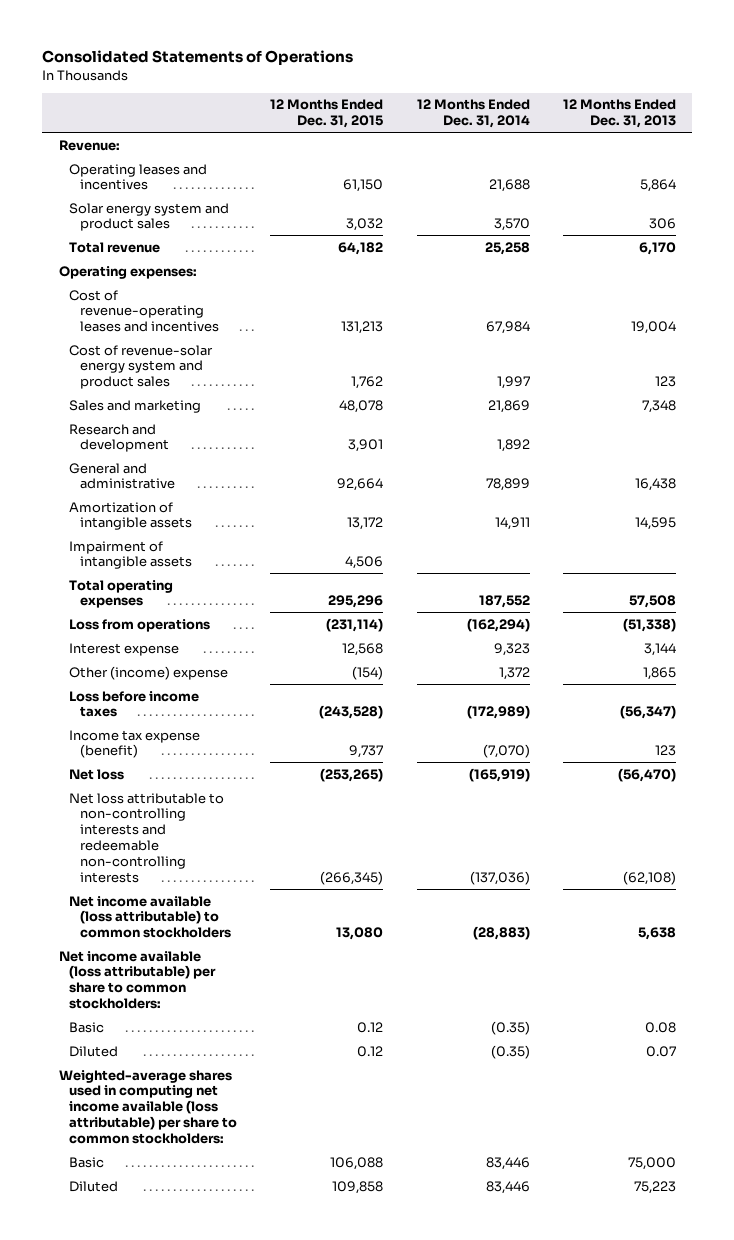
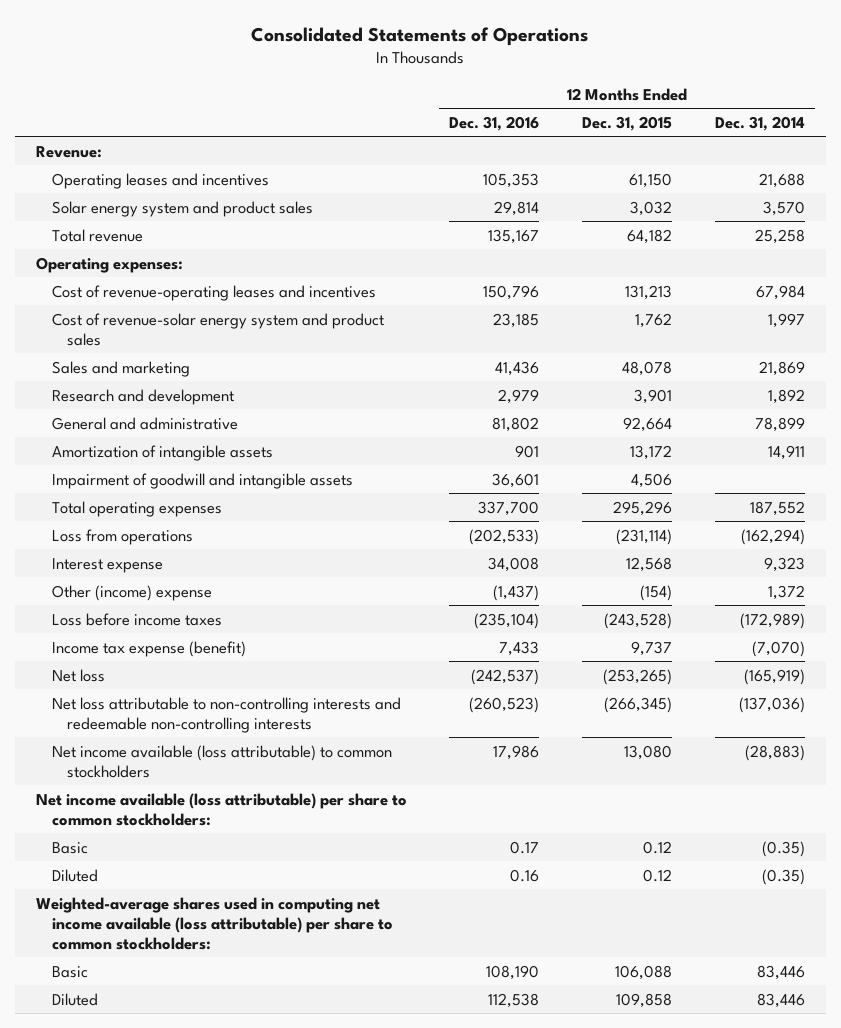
[562,99,676,128] 12 Months Ended Dec. 31, 2013 -> none
none -> [449,115,540,131] Dec. 31, 2016
[69,540,193,570] Impairment of intangible assets -> [51,472,353,489] Impairment of goodwill and intangible assets

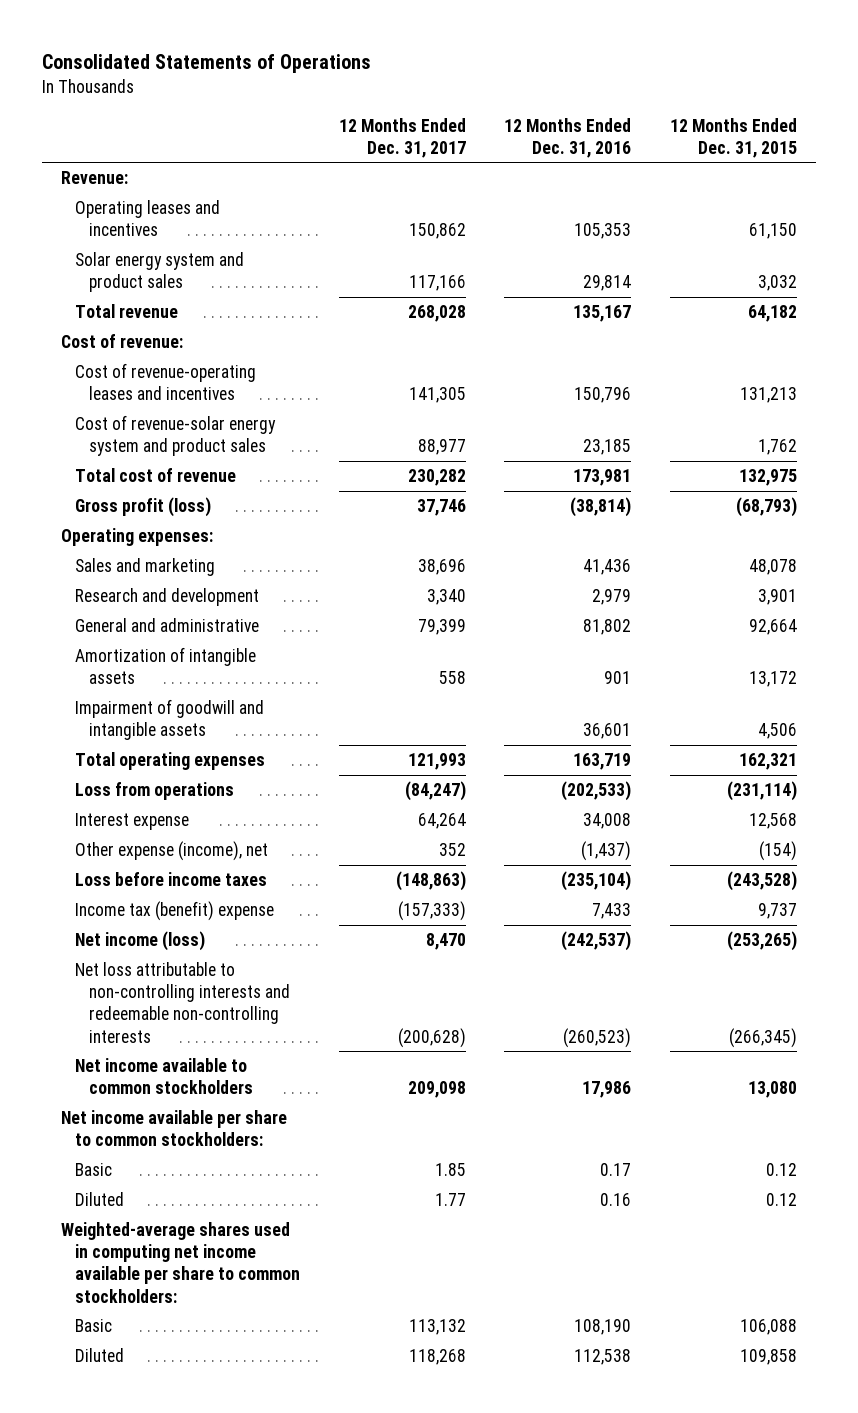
[714,115,805,131] Dec. 31, 2014 -> none
none -> [338,117,466,158] 12 Months Ended Dec. 31, 2017
none -> [61,333,184,348] Cost of revenue:
none -> [74,467,236,482] Total cost of revenue
none -> [74,496,211,517] Gross profit (loss)
[35,256,183,273] Operating expenses: -> [61,527,214,546] Operating expenses:
[478,500,540,516] 337,700 -> [573,752,632,770] 163,719
[613,500,673,516] 295,296 -> [738,752,797,770] 162,321
[51,584,212,601] Other (income) expense -> [74,840,268,861] Other expense (income), net
[51,640,246,657] Income tax expense (benefit) -> [74,900,274,921] Income tax (benefit) expense
[51,668,105,682] Net loss -> [74,930,205,951] Net income (loss)
[51,744,392,778] Net income available (loss attributable) to common stockholders -> [74,1057,253,1095] Net income available to common stockholders
[35,792,407,826] Net income available (loss attributable) per share to common stockholders: -> [61,1109,288,1147] Net income available per share to common stockholders:
[35,896,393,950] Weighted-average shares used in computing net income available (loss attributable) per share to common stockholders: -> [61,1221,300,1303] Weighted-average shares used in computing net income available per share to common stockholders:

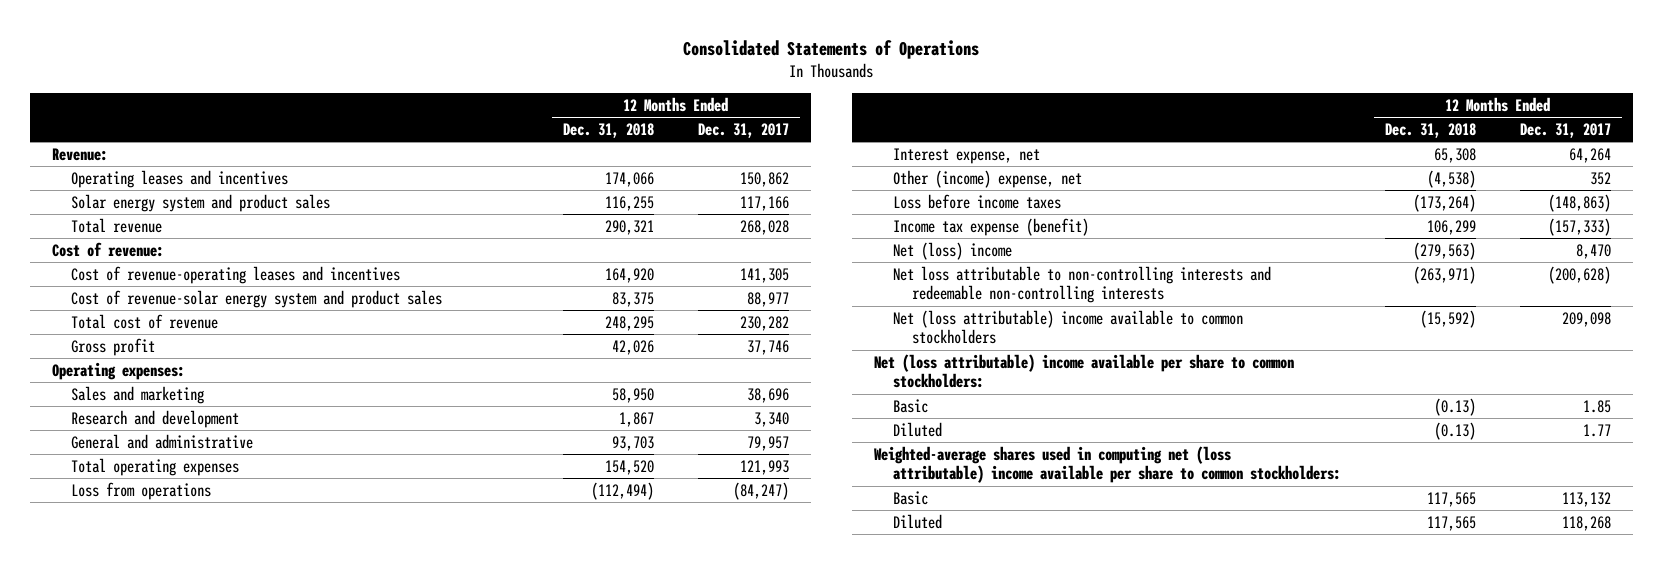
[504,117,632,158] 12 Months Ended Dec. 31, 2016 -> none
[669,117,797,158] 12 Months Ended Dec. 31, 2015 -> none
none -> [562,122,654,138] Dec. 31, 2018
[74,496,211,517] Gross profit (loss) -> [70,337,155,356] Gross profit
[74,646,256,685] Amortization of intangible assets -> none
[74,698,264,741] Impairment of goodwill and intangible assets -> none
[417,618,466,635] 79,399 -> [746,435,789,451] 79,957
[74,812,189,830] Interest expense -> [892,147,1040,164] Interest expense, net
[74,840,268,861] Other expense (income), net -> [892,169,1082,188] Other (income) expense, net
[74,900,274,921] Income tax (benefit) expense -> [892,217,1089,236] Income tax expense (benefit)
[74,930,205,951] Net income (loss) -> [892,241,1012,260] Net (loss) income
[74,1057,253,1095] Net income available to common stockholders -> [892,309,1243,345] Net (loss attributable) income available to common stockholders
[61,1109,288,1147] Net income available per share to common stockholders: -> [873,353,1294,389] Net (loss attributable) income available per share to common stockholders:
[61,1221,300,1303] Weighted-average shares used in computing net income available per share to common stockholders: -> [873,445,1341,484] Weighted-average shares used in computing net (loss attributable) income available per share to common stockholders:

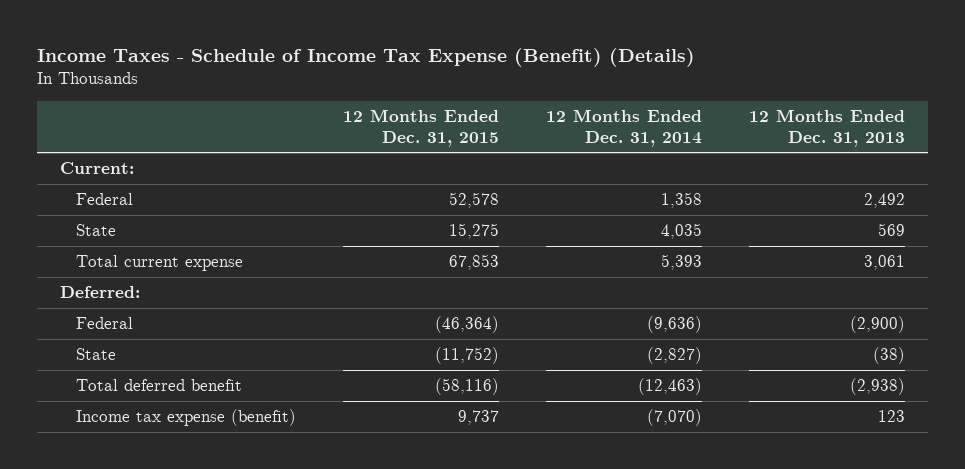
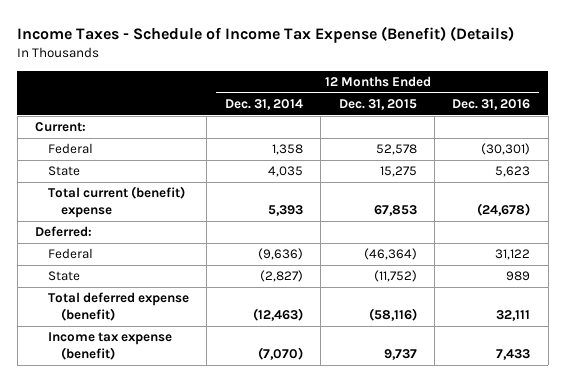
[748,108,905,147] 12 Months Ended Dec. 31, 2013 -> none
none -> [452,99,531,111] Dec. 31, 2016
[75,255,243,272] Total current expense -> [47,186,185,219] Total current (benefit) expense
[75,379,242,392] Total deferred benefit -> [47,292,189,322] Total deferred expense (benefit)

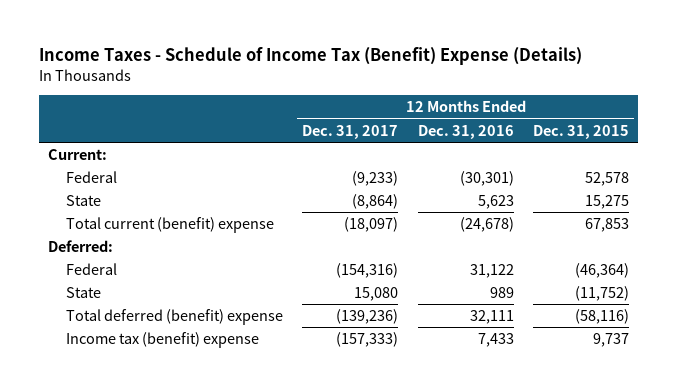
[17,25,515,43] Income Taxes - Schedule of Income Tax Expense (Benefit) (Details) -> [38,47,582,66] Income Taxes - Schedule of Income Tax (Benefit) Expense (Details)
[224,99,303,111] Dec. 31, 2014 -> none
none -> [302,124,399,139] Dec. 31, 2017
[47,292,189,322] Total deferred expense (benefit) -> [65,308,283,325] Total deferred (benefit) expense
[47,332,172,361] Income tax expense (benefit) -> [65,331,259,348] Income tax (benefit) expense

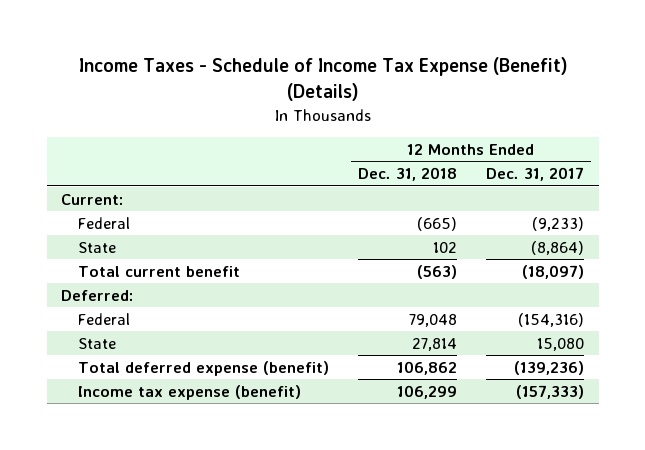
[38,47,582,66] Income Taxes - Schedule of Income Tax (Benefit) Expense (Details) -> [78,57,568,102] Income Taxes - Schedule of Income Tax Expense (Benefit) (Details)
[417,124,514,139] Dec. 31, 2016 -> none
[532,124,629,139] Dec. 31, 2015 -> none
none -> [358,167,458,182] Dec. 31, 2018
[65,216,274,233] Total current (benefit) expense -> [78,265,241,277] Total current benefit
[65,308,283,325] Total deferred (benefit) expense -> [78,360,330,376] Total deferred expense (benefit)
[65,331,259,348] Income tax (benefit) expense -> [78,384,302,400] Income tax expense (benefit)

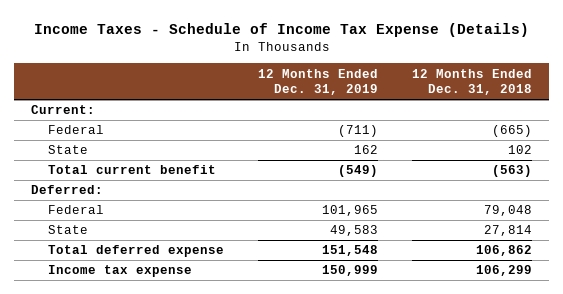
[78,57,568,102] Income Taxes - Schedule of Income Tax Expense (Benefit) (Details) -> [33,22,529,37] Income Taxes - Schedule of Income Tax Expense (Details)
[486,167,585,182] Dec. 31, 2017 -> none
none -> [258,68,379,96] 12 Months Ended Dec. 31, 2019
[78,360,330,376] Total deferred expense (benefit) -> [48,245,225,258] Total deferred expense
[78,384,302,400] Income tax expense (benefit) -> [48,265,193,278] Income tax expense

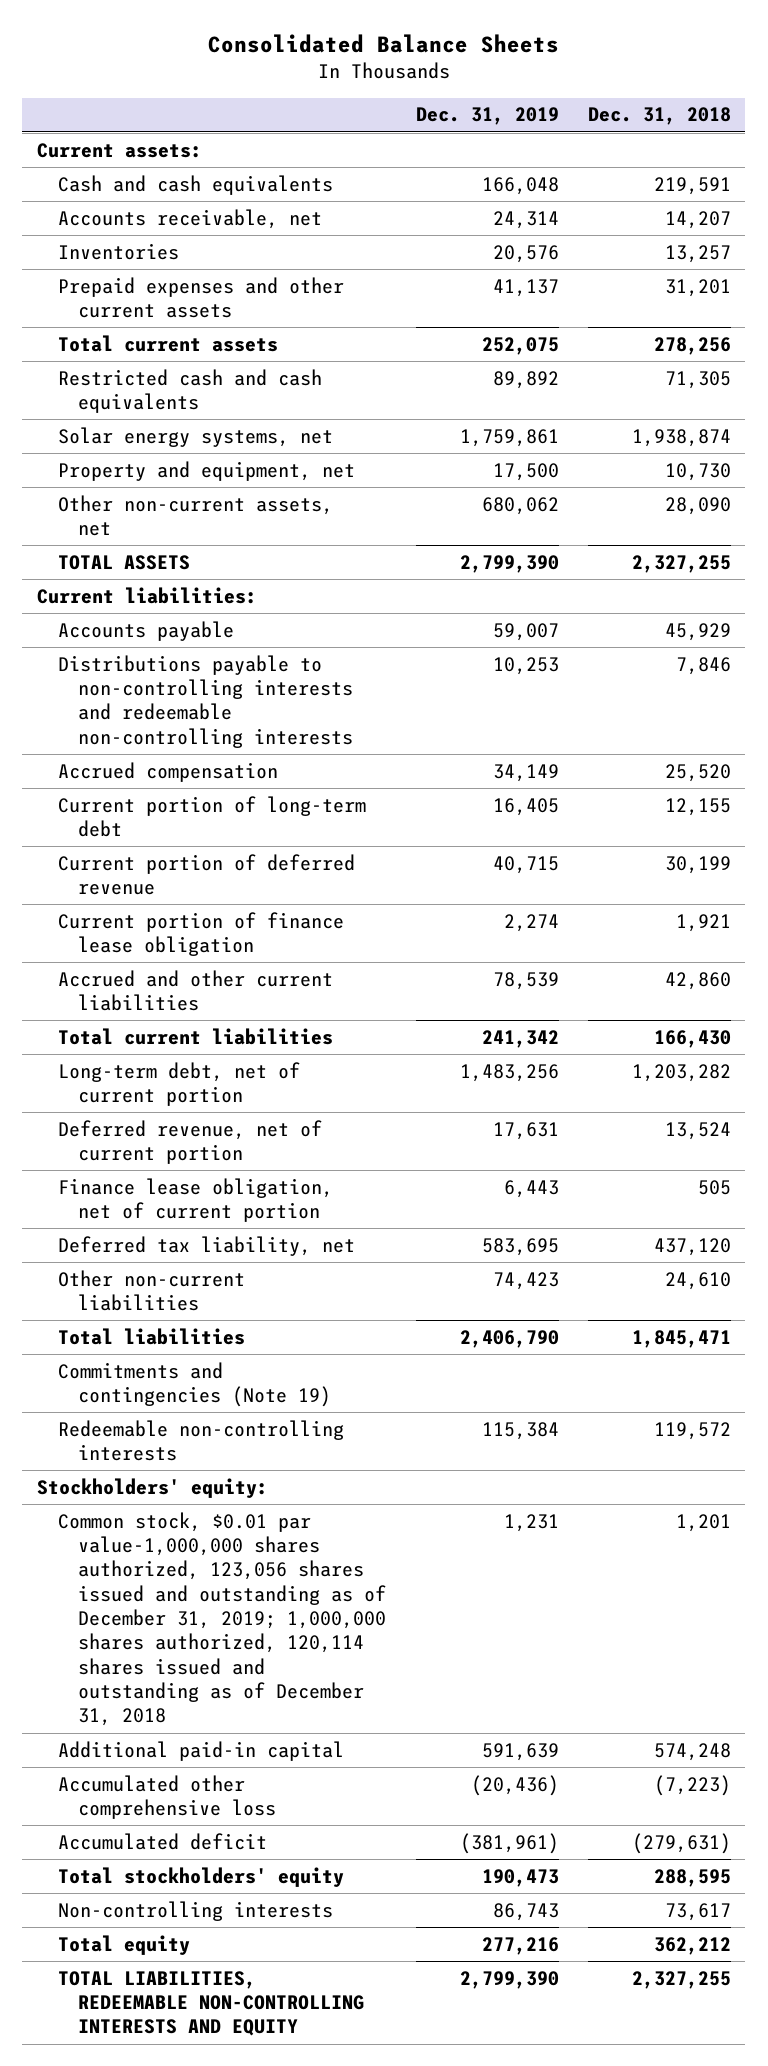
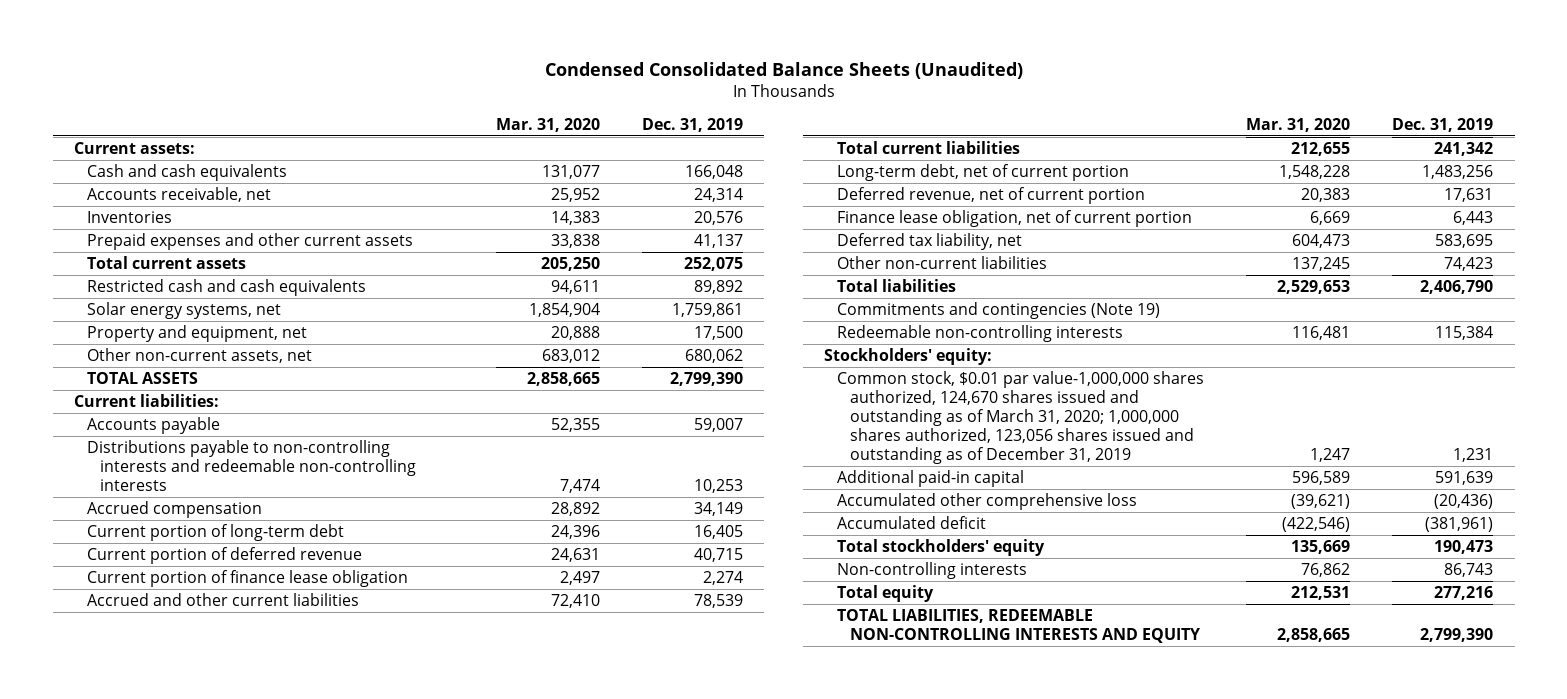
[207,34,559,54] Consolidated Balance Sheets -> [544,62,1023,80] Condensed Consolidated Balance Sheets (Unaudited)
[587,107,731,126] Dec. 31, 2018 -> none
none -> [495,117,600,132] Mar. 31, 2020
[57,1511,387,1727] Common stock, $0.01 par value-1,000,000 shares authorized, 123,056 shares issued and outstanding as of December 31, 2019; 1,000,000 shares authorized, 120,114 shares issued and outstanding as of December 31, 2018 -> [836,371,1204,465] Common stock, $0.01 par value-1,000,000 shares authorized, 124,670 shares issued and outstanding as of March 31, 2020; 1,000,000 shares authorized, 123,056 shares issued and outstanding as of December 31, 2019

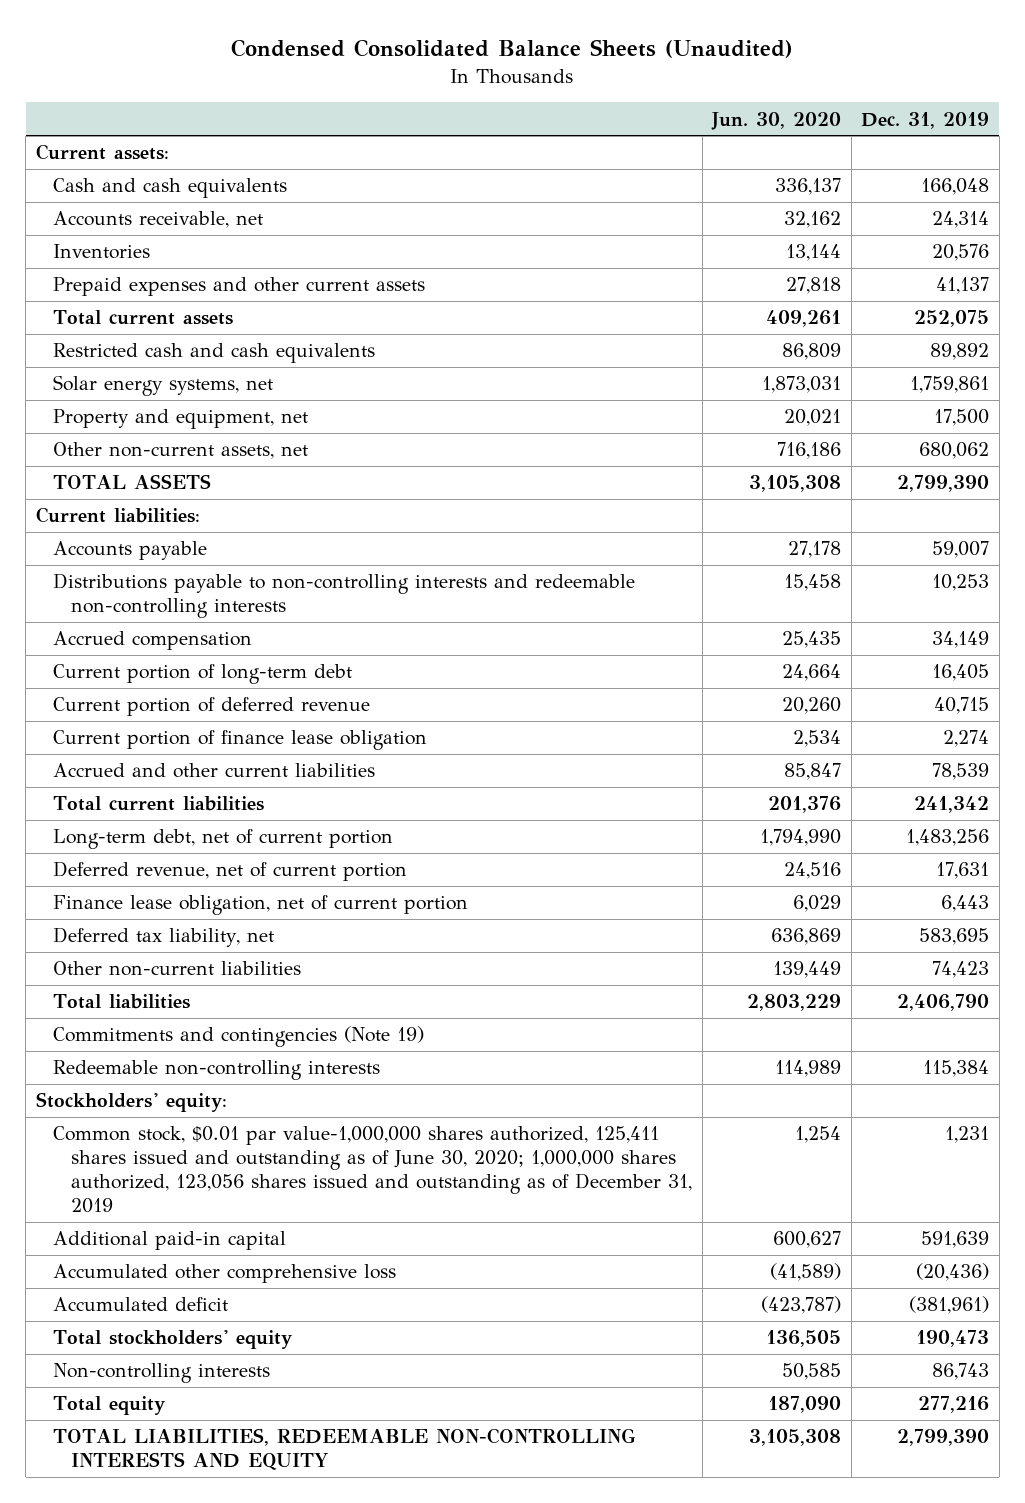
[495,117,600,132] Mar. 31, 2020 -> none
none -> [711,111,842,130] Jun. 30, 2020
[836,371,1204,465] Common stock, $0.01 par value-1,000,000 shares authorized, 124,670 shares issued and outstanding as of March 31, 2020; 1,000,000 shares authorized, 123,056 shares issued and outstanding as of December 31, 2019 -> [53,1126,693,1214] Common stock, $0.01 par value-1,000,000 shares authorized, 125,411 shares issued and outstanding as of June 30, 2020; 1,000,000 shares authorized, 123,056 shares issued and outstanding as of December 31, 2019

